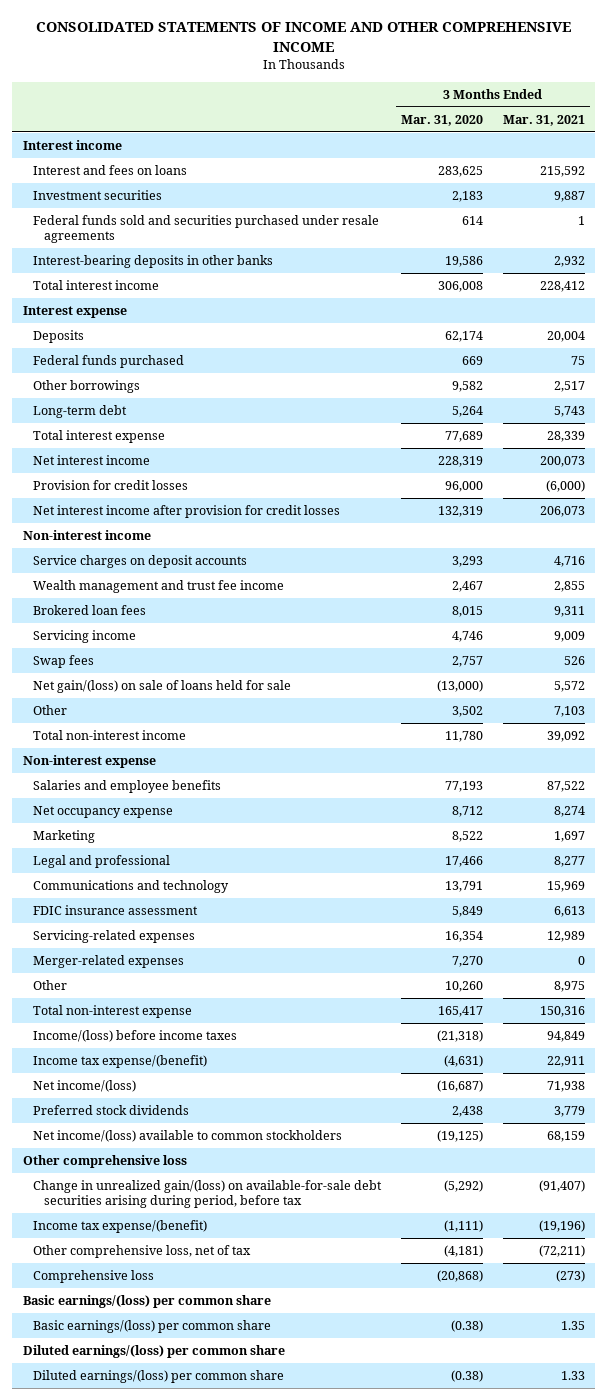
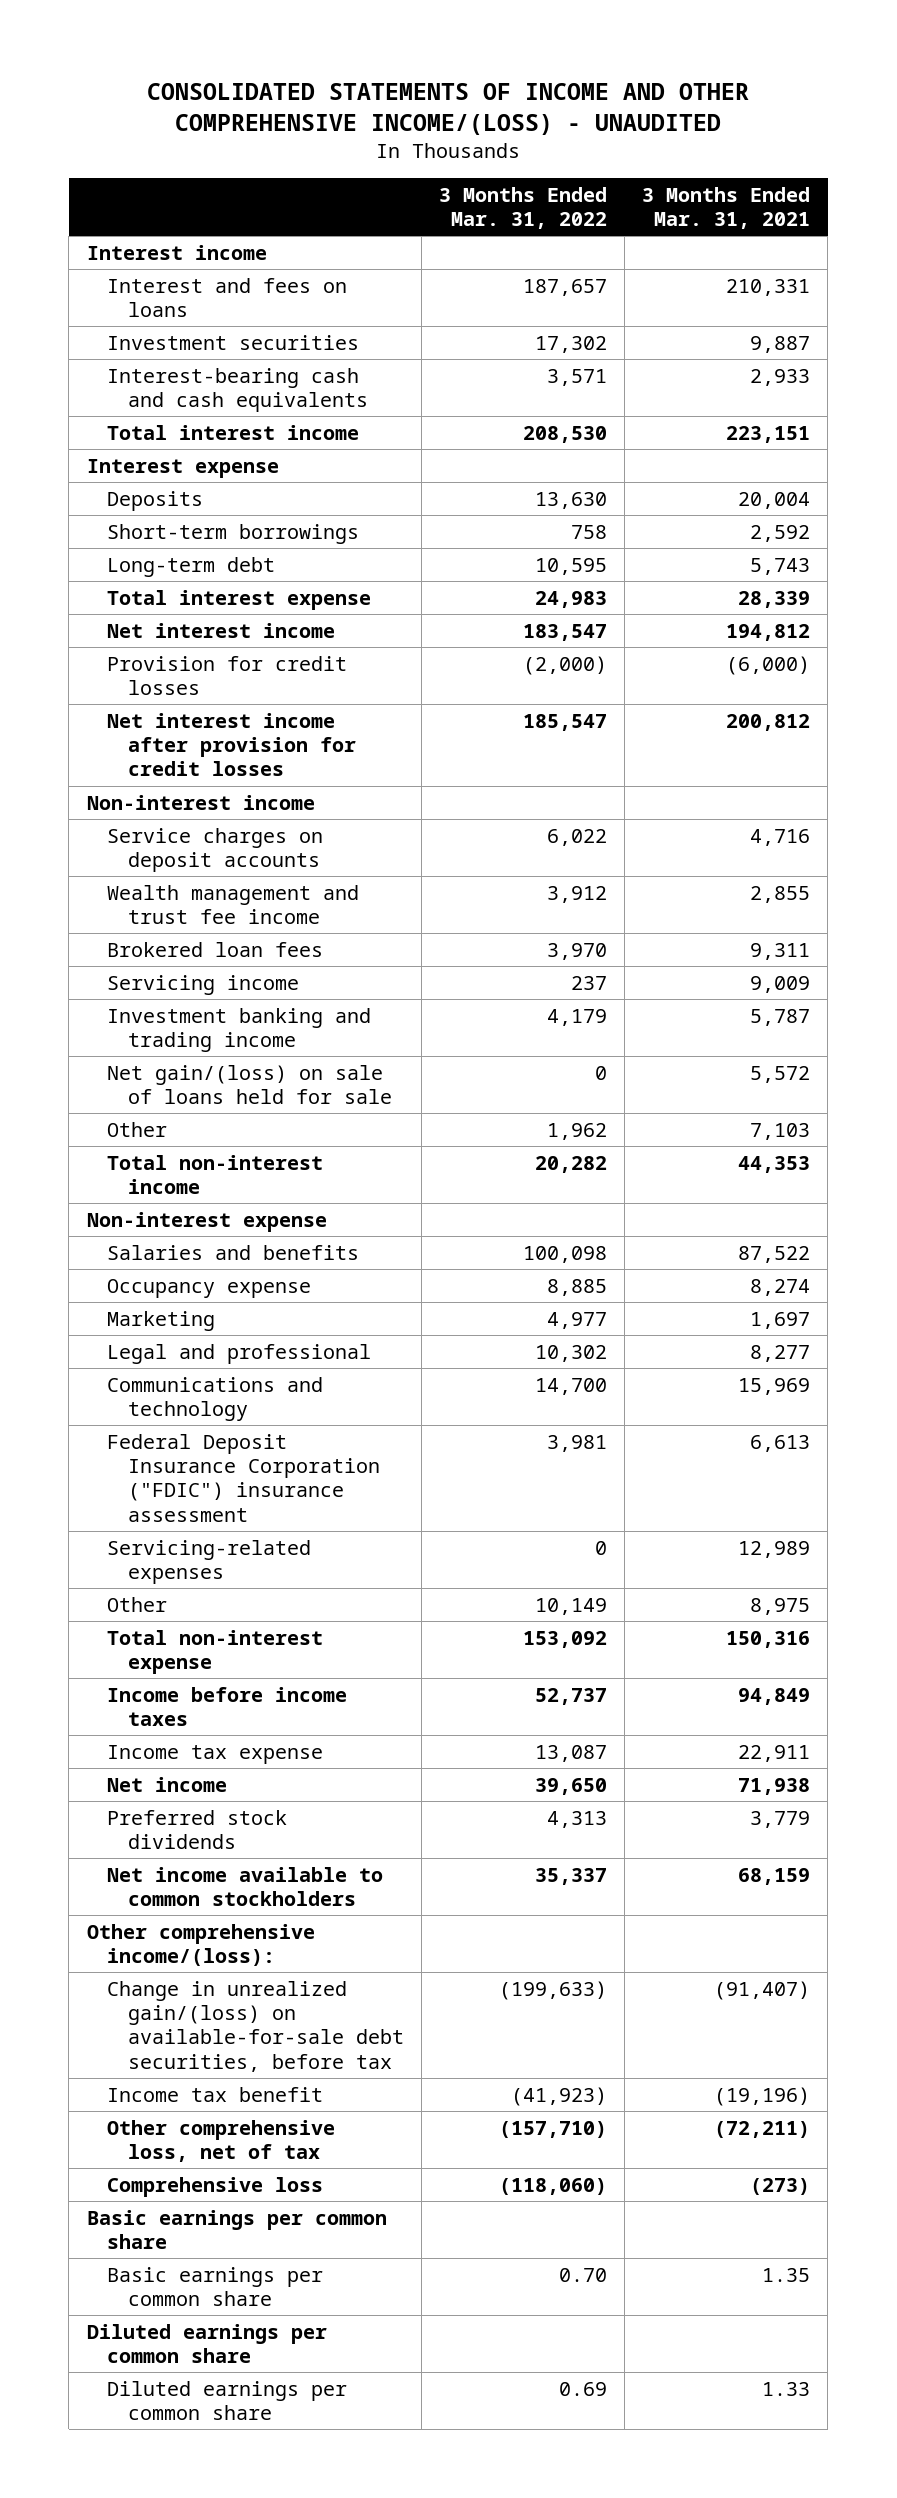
[35,22,571,52] CONSOLIDATED STATEMENTS OF INCOME AND OTHER COMPREHENSIVE INCOME -> [147,82,750,136] CONSOLIDATED STATEMENTS OF INCOME AND OTHER COMPREHENSIVE INCOME/(LOSS) - UNAUDITED
[401,114,484,126] Mar. 31, 2020 -> none
none -> [439,186,608,229] 3 Months Ended Mar. 31, 2022
[540,166,586,178] 215,592 -> [726,278,811,296] 210,331
[33,215,380,244] Federal funds sold and securities purchased under resale agreements -> none
[33,255,274,269] Interest-bearing deposits in other banks -> [107,367,369,412] Interest-bearing cash and cash equivalents
[554,256,586,268] 2,932 -> [750,368,811,386] 2,933
[540,281,586,293] 228,412 -> [726,425,811,443] 223,151
[33,355,185,369] Federal funds purchased -> none
[33,380,141,394] Other borrowings -> [107,523,360,544] Short-term borrowings
[554,381,586,393] 2,517 -> [750,524,811,542] 2,592
[540,456,586,468] 200,073 -> [726,623,811,641] 194,812
[540,506,586,518] 206,073 -> [726,713,811,731] 200,812
[33,655,95,669] Swap fees -> none
none -> [107,1007,372,1052] Investment banking and trading income
[547,731,586,743] 39,092 -> [738,1155,811,1173] 44,353
[33,780,222,794] Salaries and employee benefits -> [107,1244,360,1260] Salaries and benefits
[33,806,174,819] Net occupancy expense -> [107,1278,312,1298] Occupancy expense
[33,905,199,916] FDIC insurance assessment -> [107,1433,381,1522] Federal Deposit Insurance Corporation ("FDIC") insurance assessment
[33,955,185,969] Merger-related expenses -> none
[33,1030,238,1043] Income/(loss) before income taxes -> [107,1686,348,1726] Income before income taxes
[33,1055,208,1069] Income tax expense/(benefit) -> [107,1744,324,1764] Income tax expense
[33,1080,137,1093] Net income/(loss) -> [107,1776,228,1792] Net income
[33,1130,343,1143] Net income/(loss) available to common stockholders -> [107,1866,384,1906] Net income available to common stockholders
[22,1155,187,1169] Other comprehensive loss -> [86,1923,315,1966] Other comprehensive income/(loss):
[33,1180,383,1209] Change in unrealized gain/(loss) on available-for-sale debt securities arising during period, before tax -> [107,1980,405,2072] Change in unrealized gain/(loss) on available-for-sale debt securities, before tax
[33,1220,208,1234] Income tax expense/(benefit) -> [107,2086,324,2102] Income tax benefit
[22,1295,271,1309] Basic earnings/(loss) per common share -> [86,2209,387,2249] Basic earnings per common share
[33,1320,272,1334] Basic earnings/(loss) per common share -> [107,2266,324,2306] Basic earnings per common share
[22,1345,285,1359] Diluted earnings/(loss) per common share -> [86,2323,327,2363] Diluted earnings per common share
[33,1370,285,1384] Diluted earnings/(loss) per common share -> [107,2380,348,2420] Diluted earnings per common share

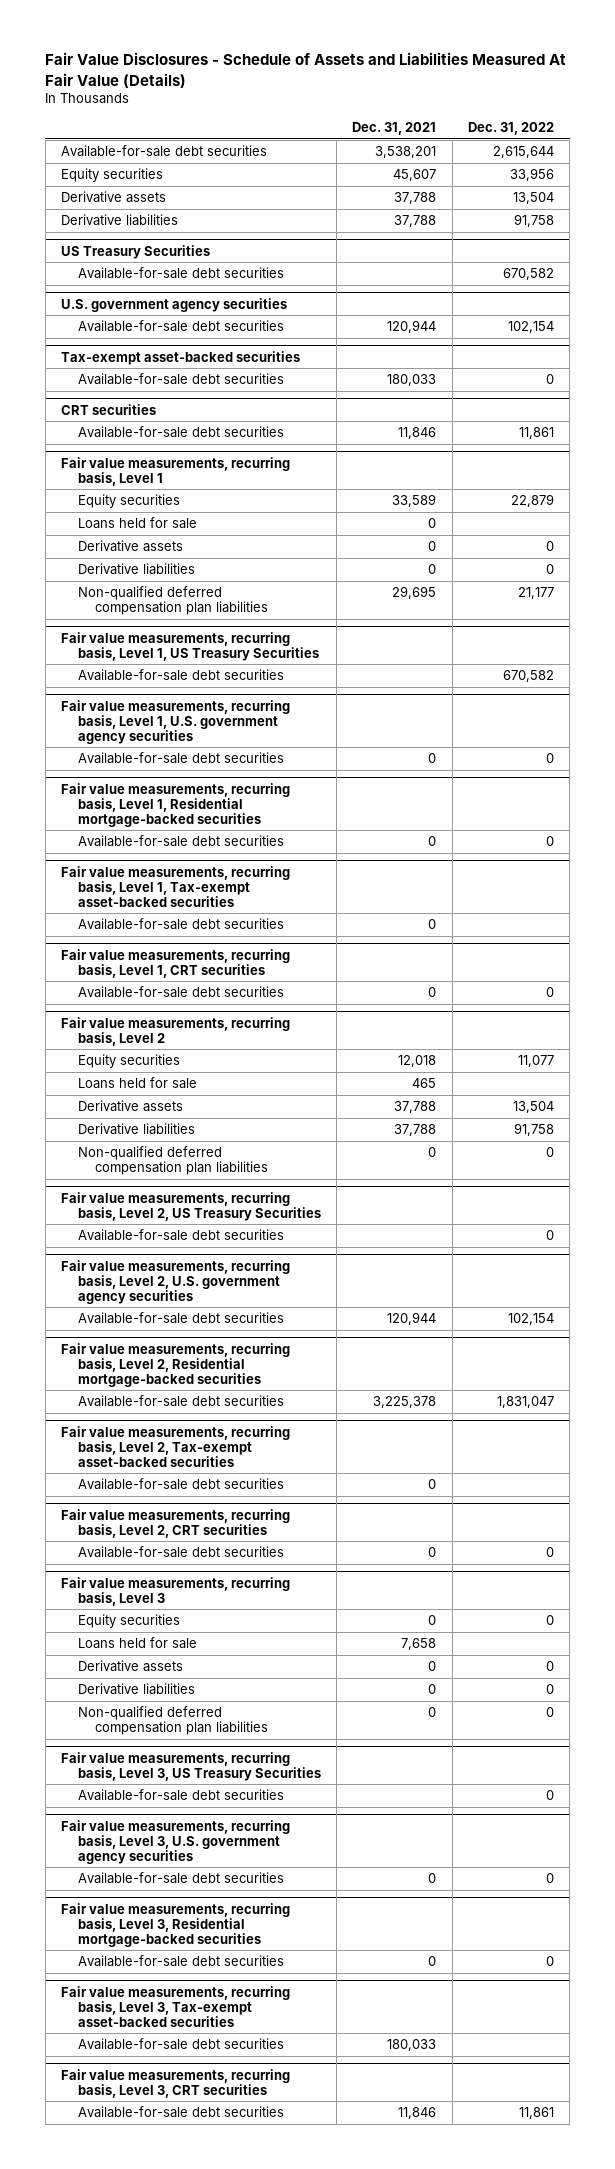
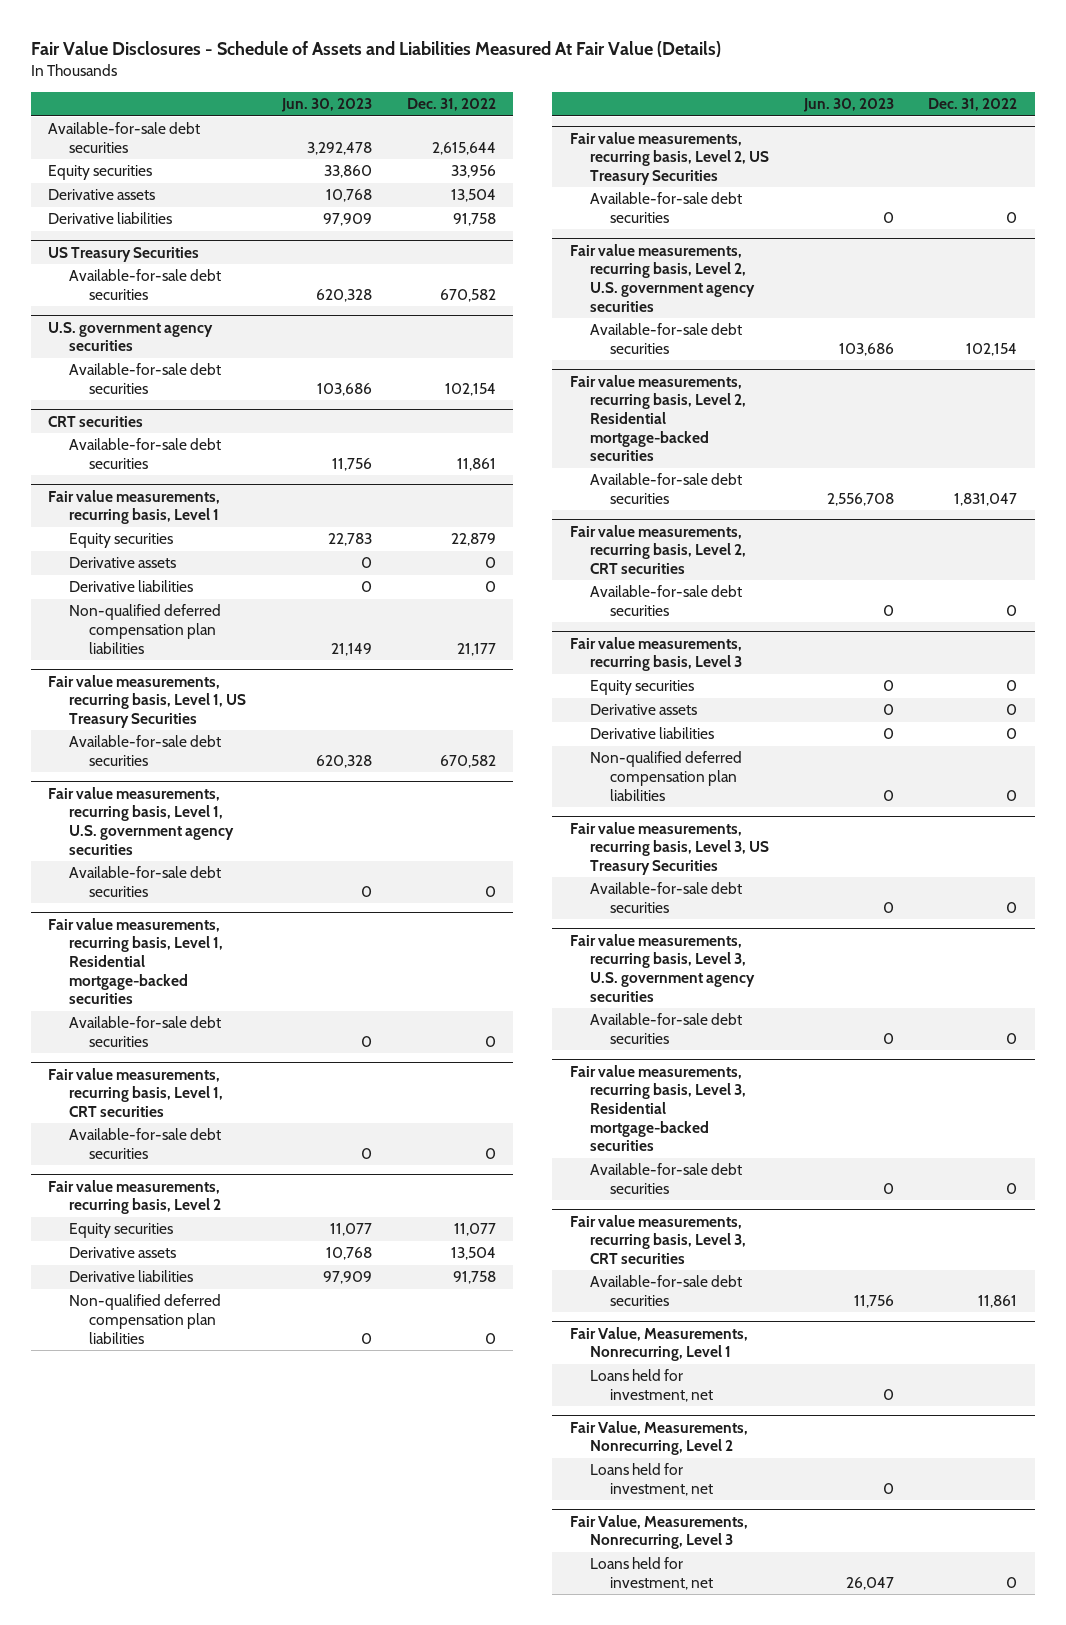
[352,122,437,136] Dec. 31, 2021 -> none
none -> [281,98,373,113] Jun. 30, 2023
[61,350,301,365] Tax-exempt asset-backed securities -> none
[77,373,284,386] Available-for-sale debt securities -> none
[77,517,197,530] Loans held for sale -> none
[61,865,291,907] Fair value measurements, recurring basis, Level 1, Tax-exempt asset-backed securities -> none
[77,918,284,931] Available-for-sale debt securities -> none
[77,1077,197,1090] Loans held for sale -> none
[61,1425,291,1467] Fair value measurements, recurring basis, Level 2, Tax-exempt asset-backed securities -> none
[77,1478,284,1491] Available-for-sale debt securities -> none
[77,1637,197,1650] Loans held for sale -> none
[61,1985,291,2027] Fair value measurements, recurring basis, Level 3, Tax-exempt asset-backed securities -> none
[77,2038,284,2051] Available-for-sale debt securities -> none
none -> [569,1326,748,1362] Fair Value, Measurements, Nonrecurring, Level 1
none -> [590,1369,714,1402] Loans held for investment, net
none -> [569,1420,748,1456] Fair Value, Measurements, Nonrecurring, Level 2
none -> [590,1463,714,1496] Loans held for investment, net
none -> [569,1514,748,1550] Fair Value, Measurements, Nonrecurring, Level 3
none -> [590,1557,714,1590] Loans held for investment, net

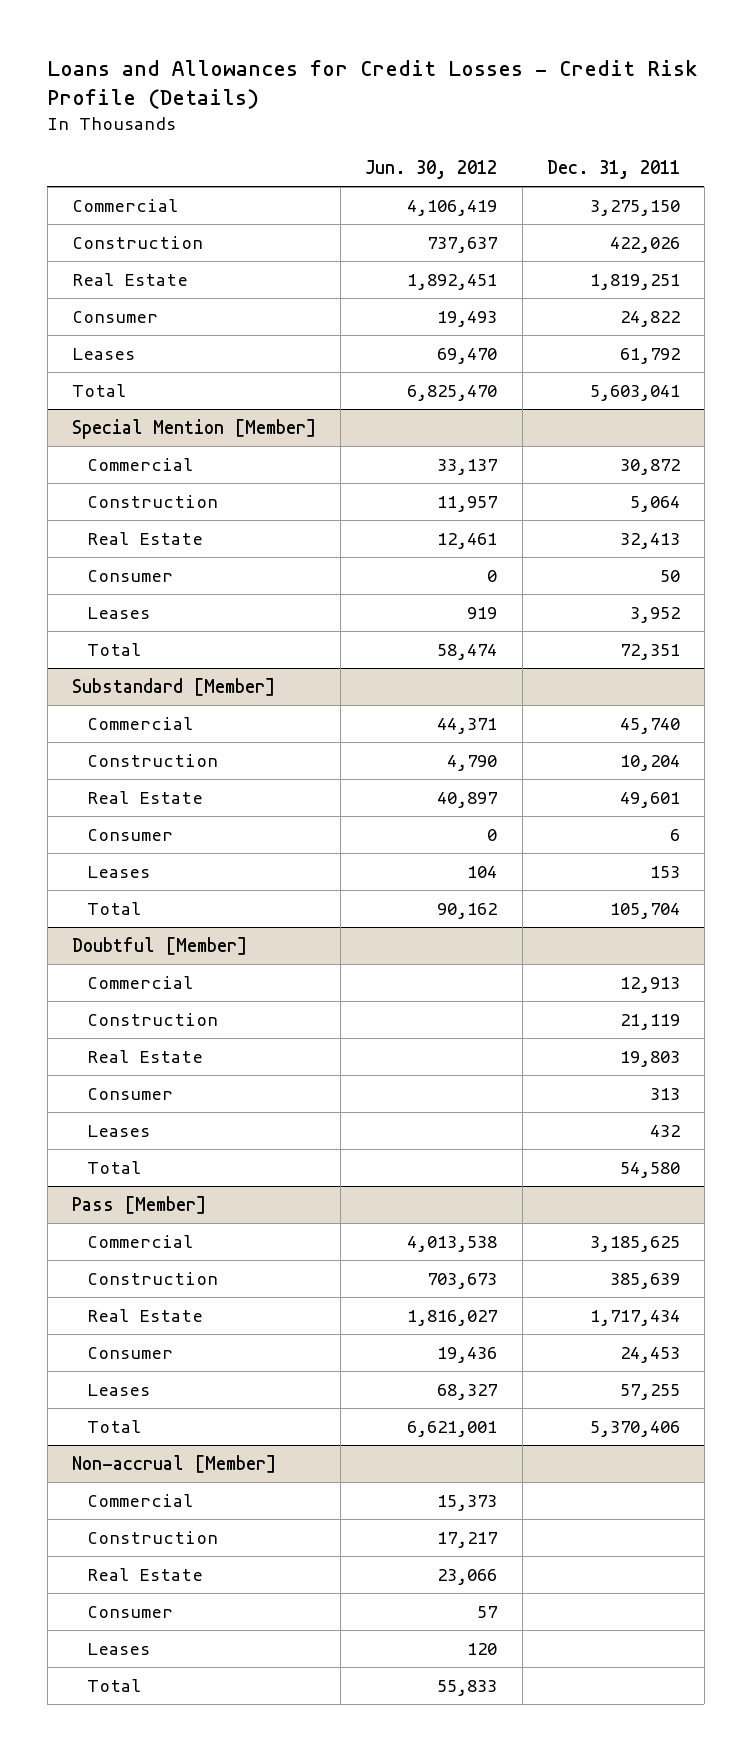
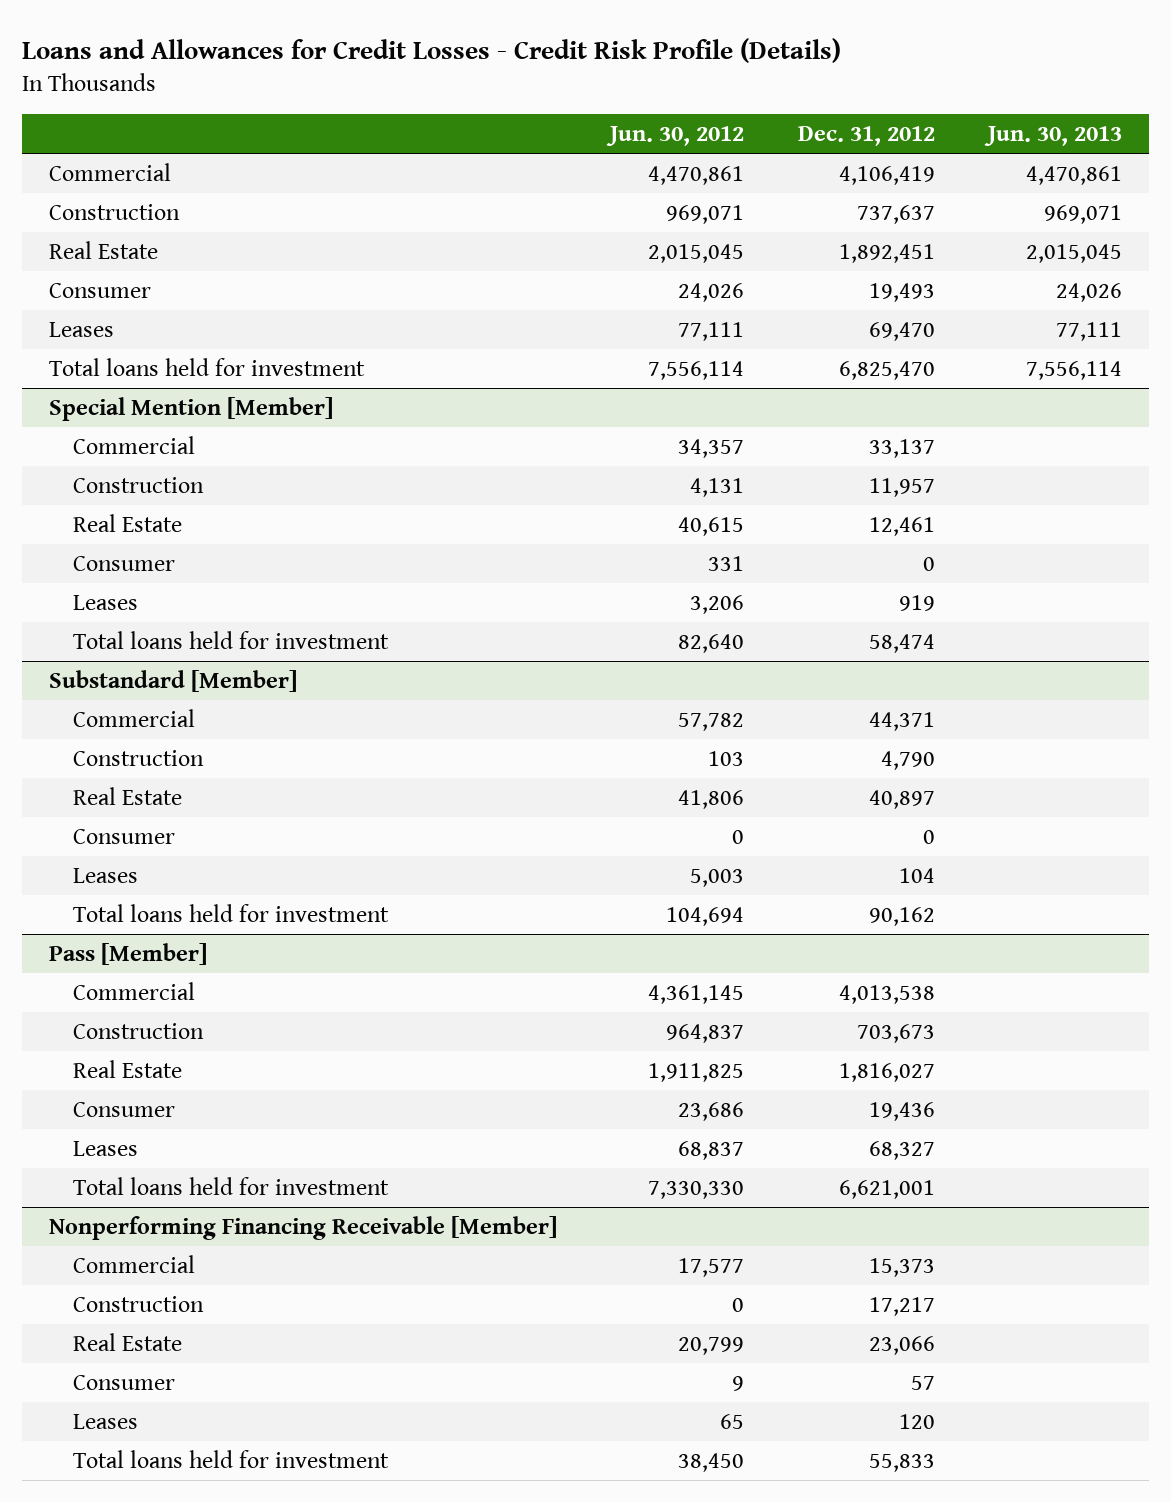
[546,159,680,179] Dec. 31, 2011 -> none
none -> [797,125,935,146] Dec. 31, 2012
none -> [983,125,1122,146] Jun. 30, 2013
[407,200,498,217] 4,106,419 -> [648,165,745,185] 4,470,861
[427,237,498,254] 737,637 -> [666,204,745,224] 969,071
[407,274,498,291] 1,892,451 -> [648,243,745,263] 2,015,045
[437,311,498,328] 19,493 -> [678,282,745,302] 24,026
[437,348,498,365] 69,470 -> [678,321,745,341] 77,111
[72,384,127,398] Total -> [49,357,366,376] Total loans held for investment
[407,385,498,402] 6,825,470 -> [648,360,745,380] 7,556,114
[437,459,498,476] 33,137 -> [678,438,745,458] 34,357
[437,496,498,513] 11,957 -> [690,477,745,497] 4,131
[437,533,498,550] 12,461 -> [678,516,745,536] 40,615
[487,570,498,583] 0 -> [708,555,745,571] 331
[467,607,498,620] 919 -> [690,594,745,614] 3,206
[87,643,142,657] Total -> [72,630,389,649] Total loans held for investment
[437,644,498,661] 58,474 -> [678,633,745,653] 82,640
[437,718,498,735] 44,371 -> [678,712,745,731] 57,782
[447,755,498,772] 4,790 -> [708,750,745,766] 103
[437,792,498,809] 40,897 -> [678,789,745,809] 41,806
[72,937,248,956] Doubtful [Member] -> none
[87,976,194,990] Commercial -> none
[87,1013,219,1027] Construction -> none
[87,1050,204,1064] Real Estate -> none
[87,1088,174,1101] Consumer -> none
[87,1125,151,1138] Leases -> none
[87,1161,142,1175] Total -> none
[467,866,498,879] 104 -> [690,868,745,887] 5,003
[87,902,142,916] Total -> [72,903,389,922] Total loans held for investment
[437,903,498,920] 90,162 -> [666,906,745,926] 104,694
[72,1455,277,1474] Non-accrual [Member] -> none
[407,1236,498,1253] 4,013,538 -> [648,984,745,1004] 4,361,145
[427,1273,498,1290] 703,673 -> [666,1023,745,1043] 964,837
[407,1310,498,1327] 1,816,027 -> [648,1062,745,1082] 1,911,825
[437,1347,498,1364] 19,436 -> [678,1101,745,1121] 23,686
[437,1384,498,1401] 68,327 -> [678,1140,745,1160] 68,837
[87,1420,142,1434] Total -> [72,1176,389,1195] Total loans held for investment
[407,1421,498,1438] 6,621,001 -> [648,1180,745,1199] 7,330,330
none -> [49,1215,558,1240] Nonperforming Financing Receivable [Member]
[437,1495,498,1512] 15,373 -> [678,1257,745,1277] 17,577
[437,1532,498,1549] 17,217 -> [732,1297,745,1312] 0
[437,1569,498,1586] 23,066 -> [678,1336,745,1355] 20,799
[477,1606,498,1619] 57 -> [732,1375,745,1391] 9
[467,1643,498,1656] 120 -> [720,1413,745,1429] 65
[87,1679,142,1693] Total -> [72,1449,389,1468] Total loans held for investment
[437,1680,498,1697] 55,833 -> [678,1452,745,1472] 38,450

